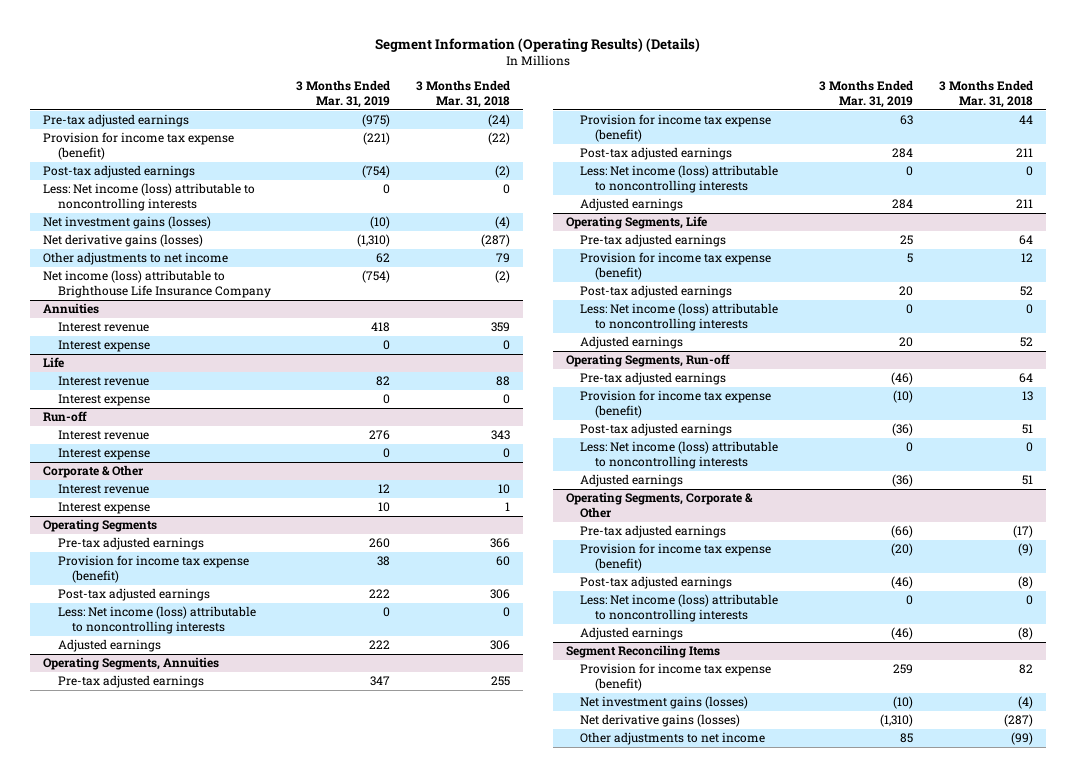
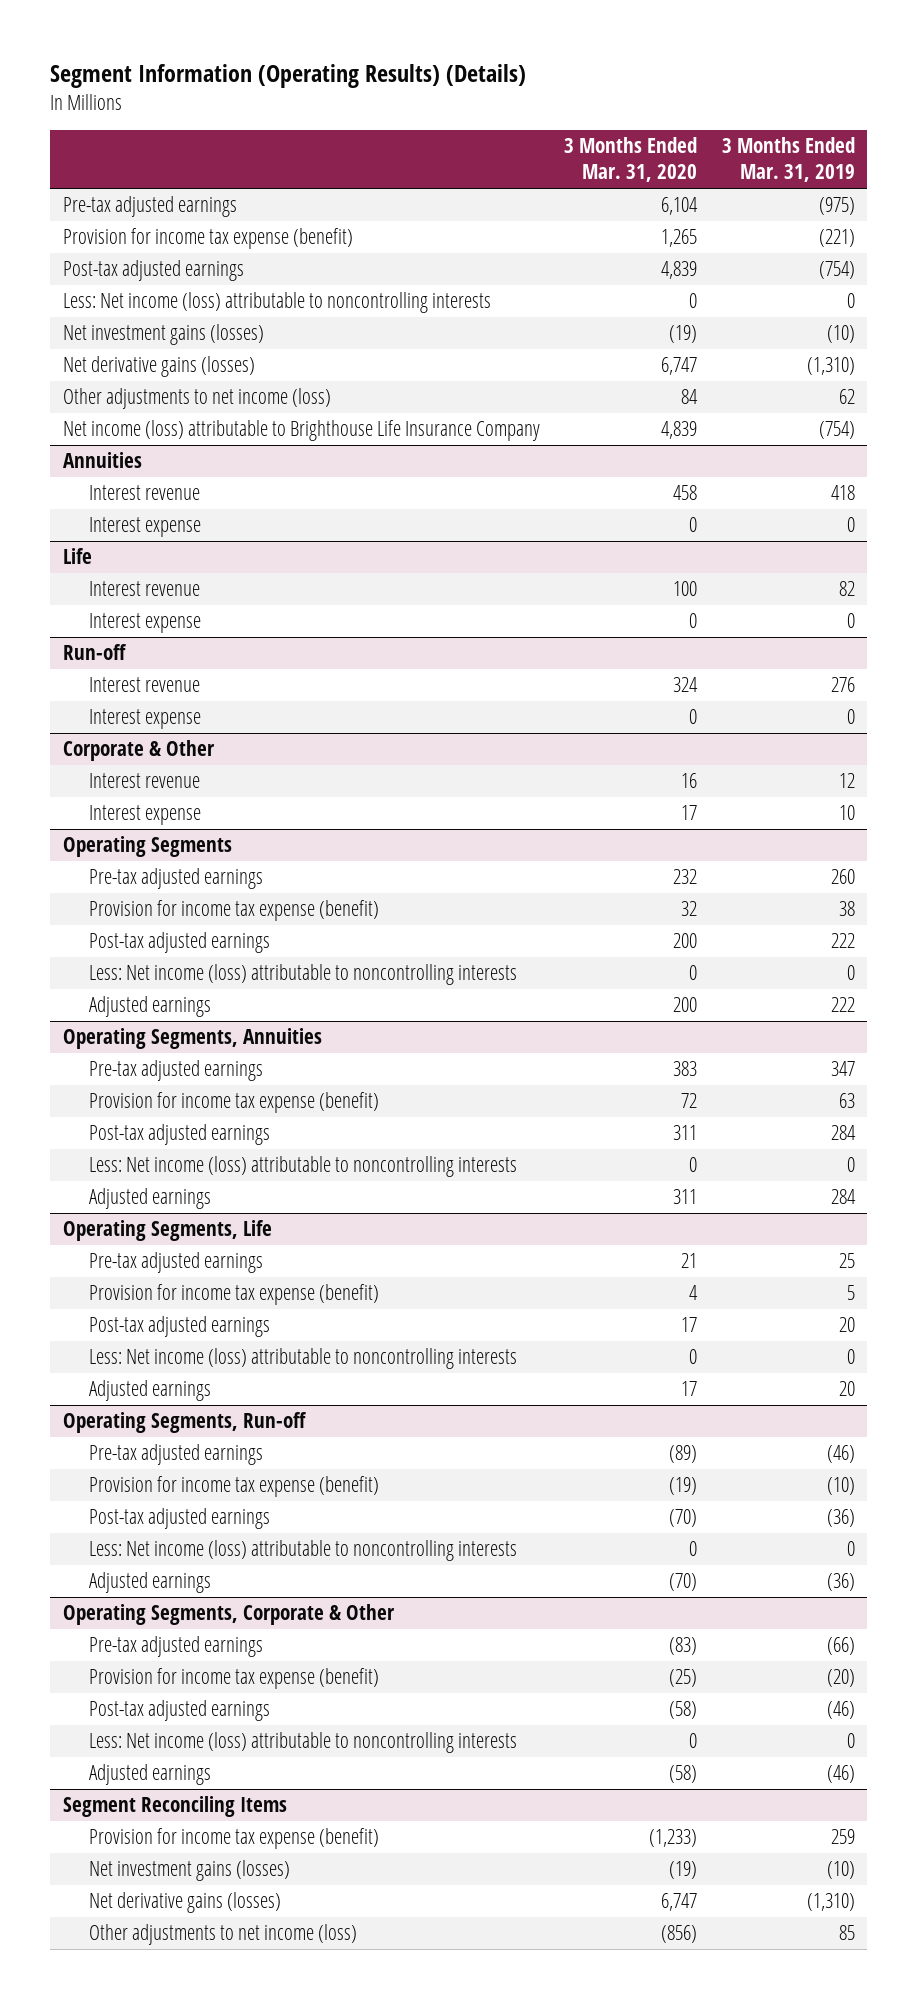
[416,80,511,108] 3 Months Ended Mar. 31, 2018 -> none
none -> [564,137,698,183] 3 Months Ended Mar. 31, 2020
[43,252,229,266] Other adjustments to net income -> [62,388,331,410] Other adjustments to net income (loss)
[580,732,766,746] Other adjustments to net income -> [89,1924,358,1946] Other adjustments to net income (loss)

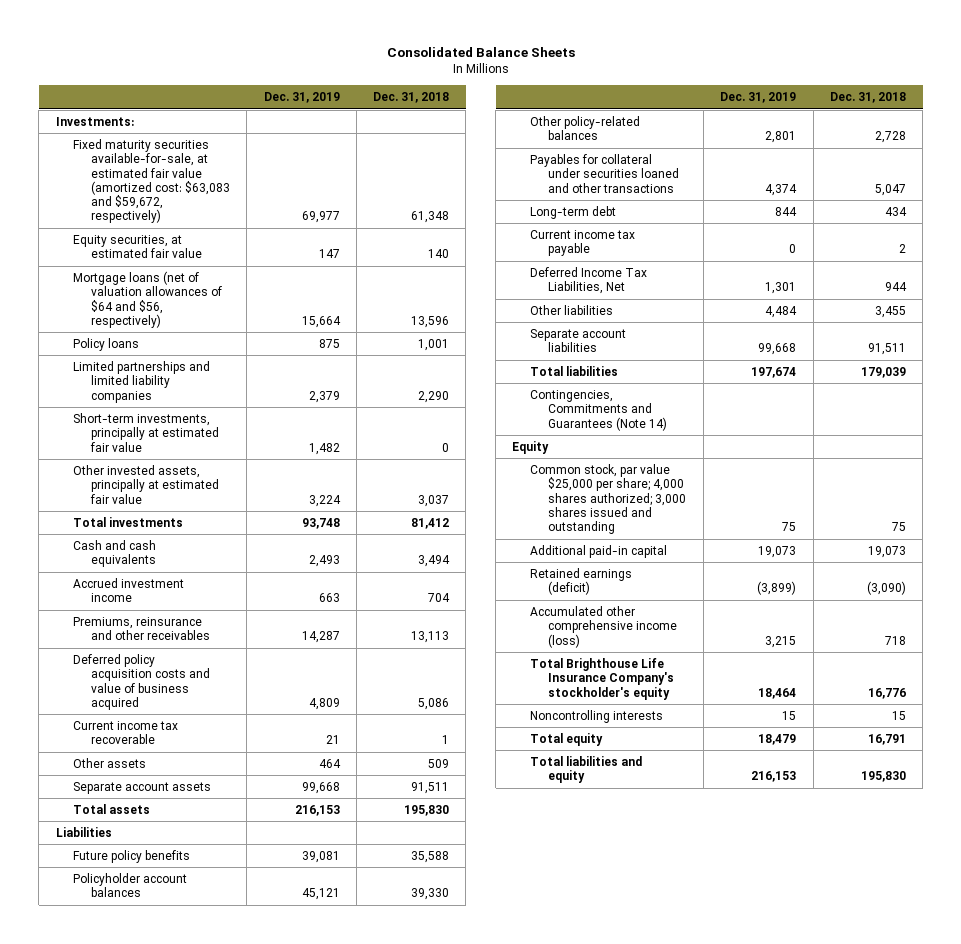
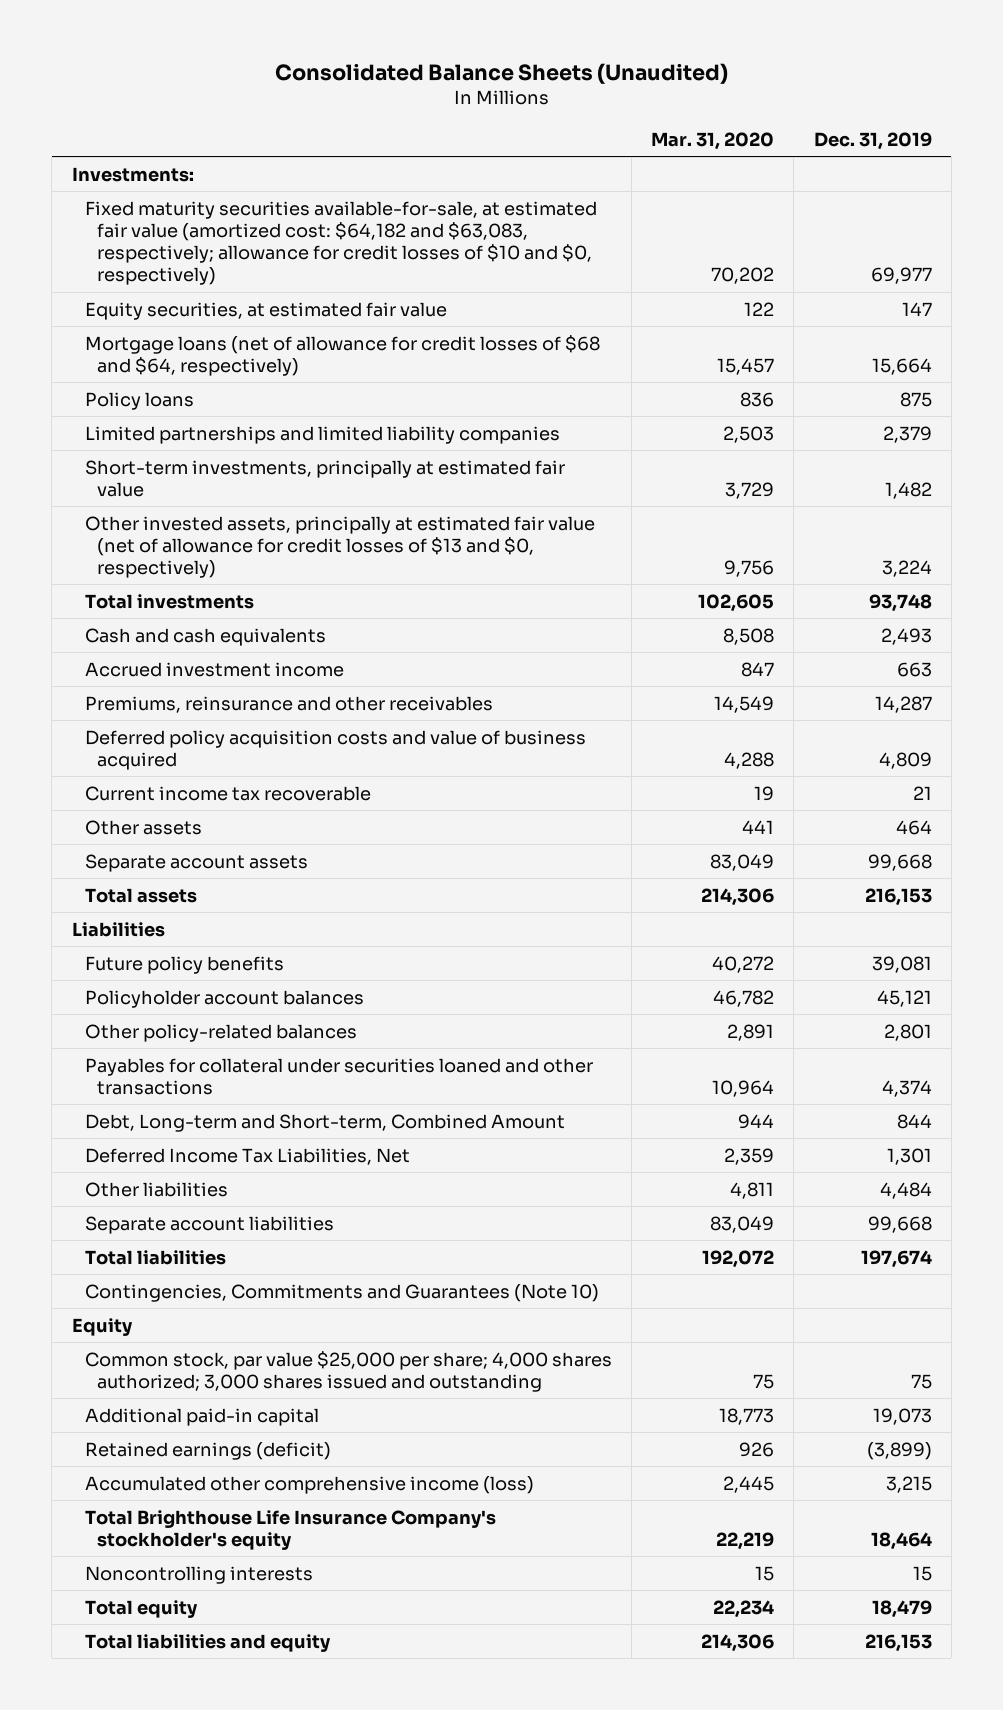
[386,47,575,58] Consolidated Balance Sheets -> [274,62,728,84] Consolidated Balance Sheets (Unaudited)
[373,92,450,104] Dec. 31, 2018 -> none
none -> [651,132,775,151] Mar. 31, 2020
[73,138,231,224] Fixed maturity securities available-for-sale, at estimated fair value (amortized cost: $63,083 and $59,672, respectively) -> [84,200,597,286] Fixed maturity securities available-for-sale, at estimated fair value (amortized cost: $64,182 and $63,083, respectively; allowance for credit losses of $10 and $0, respectively)
[73,270,223,328] Mortgage loans (net of valuation allowances of $64 and $56, respectively) -> [84,334,600,376] Mortgage loans (net of allowance for credit losses of $68 and $64, respectively)
[73,464,220,504] Other invested assets, principally at estimated fair value -> [84,515,595,579] Other invested assets, principally at estimated fair value (net of allowance for credit losses of $13 and $0, respectively)
[530,229,636,257] Current income tax payable -> none
[530,205,617,219] Long-term debt -> [84,1113,565,1132] Debt, Long-term and Short-term, Combined Amount
[530,389,667,431] Contingencies, Commitments and Guarantees (Note 14) -> [84,1283,599,1302] Contingencies, Commitments and Guarantees (Note 10)

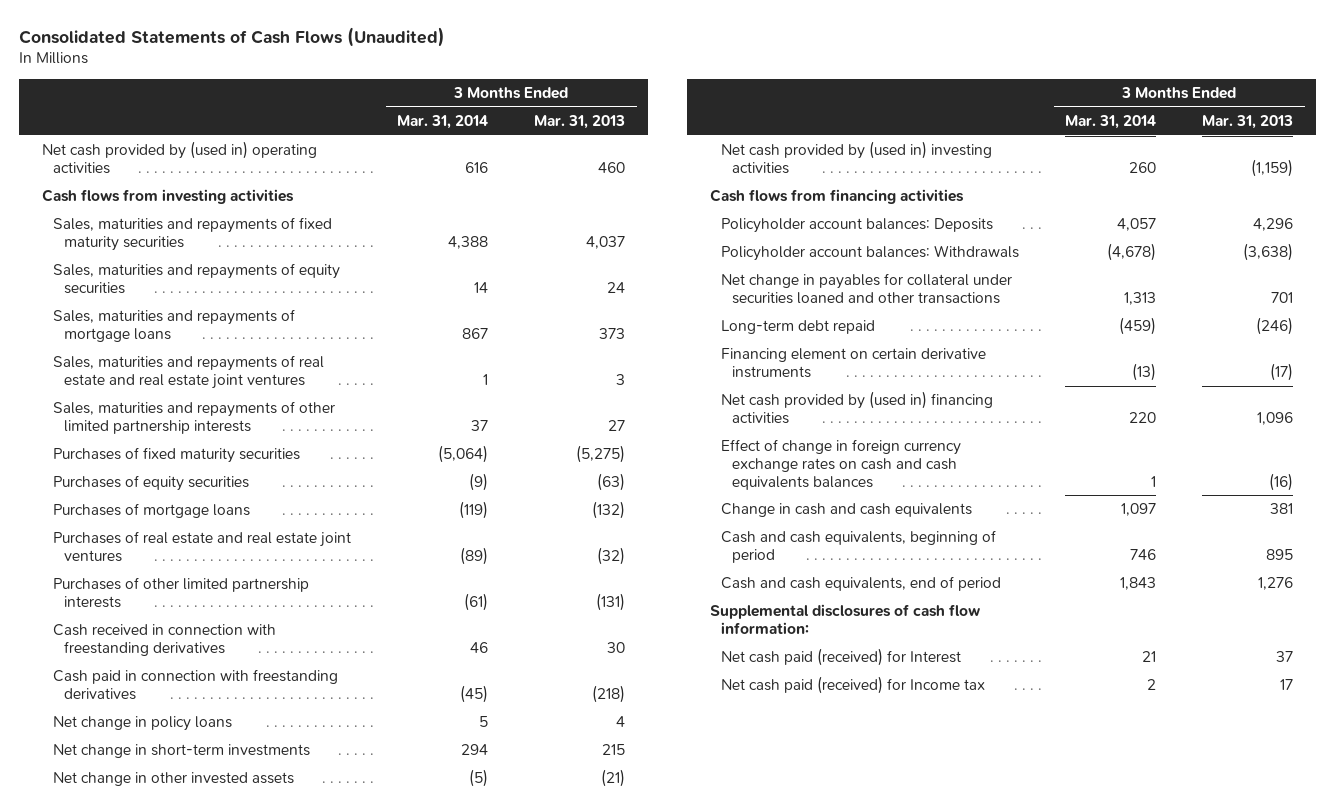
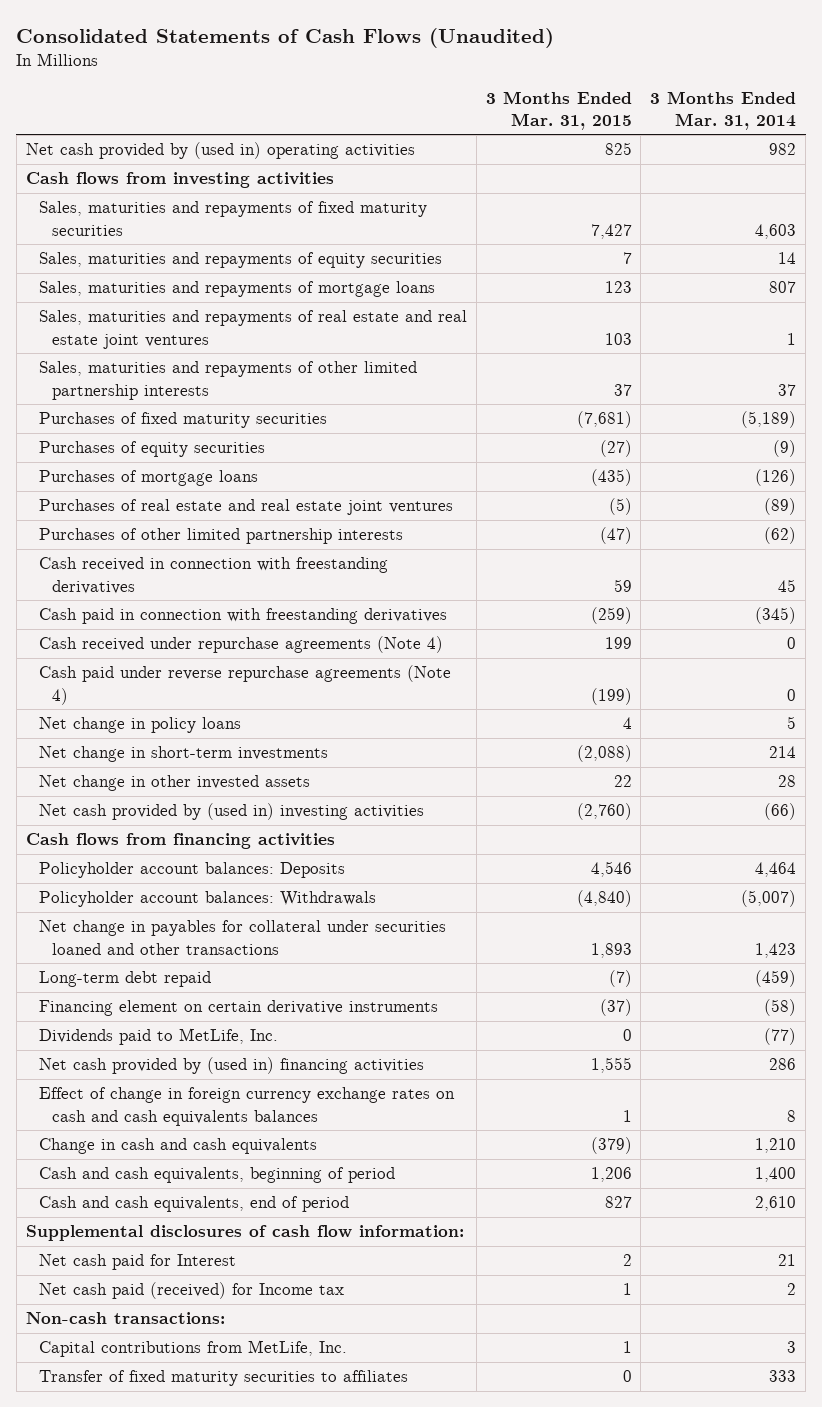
[534,115,626,130] Mar. 31, 2013 -> none
none -> [485,90,632,130] 3 Months Ended Mar. 31, 2015
[465,161,489,173] 616 -> [769,143,797,156] 982
[448,235,489,249] 4,388 -> [755,223,797,239] 4,603
[462,327,489,339] 867 -> [769,281,797,294] 807
[438,445,489,464] (5,064) -> [741,411,797,429] (5,189)
[459,501,489,520] (119) -> [755,469,797,487] (126)
[464,592,489,611] (61) -> [764,527,797,545] (62)
[470,641,489,653] 46 -> [778,578,797,592] 45
[460,684,489,703] (45) -> [755,607,797,625] (345)
none -> [38,636,443,654] Cash received under repurchase agreements (Note 4)
none -> [38,665,451,705] Cash paid under reverse repurchase agreements (Note 4)
[461,744,489,756] 294 -> [769,746,797,759] 214
[469,769,489,788] (5) -> [778,775,797,788] 28
[1129,161,1157,173] 260 -> [764,803,797,821] (66)
[1117,218,1157,232] 4,057 -> [755,862,797,878] 4,464
[1107,243,1157,262] (4,678) -> [741,890,797,908] (5,007)
[1124,291,1157,305] 1,313 -> [755,942,797,958] 1,423
[1132,362,1157,381] (13) -> [764,999,797,1017] (58)
none -> [38,1028,278,1046] Dividends paid to MetLife, Inc.
[1129,411,1157,423] 220 -> [769,1058,797,1071] 286
[1151,475,1157,487] 1 -> [787,1109,797,1122] 8
[1121,503,1157,517] 1,097 -> [755,1138,797,1154] 1,210
[1130,548,1157,560] 746 -> [755,1167,797,1183] 1,400
[1120,577,1157,591] 1,843 -> [755,1196,797,1212] 2,610
[721,648,962,667] Net cash paid (received) for Interest -> [38,1254,236,1271] Net cash paid for Interest
none -> [25,1312,225,1325] Non-cash transactions:
none -> [38,1340,347,1358] Capital contributions from MetLife, Inc.
none -> [38,1370,408,1387] Transfer of fixed maturity securities to affiliates

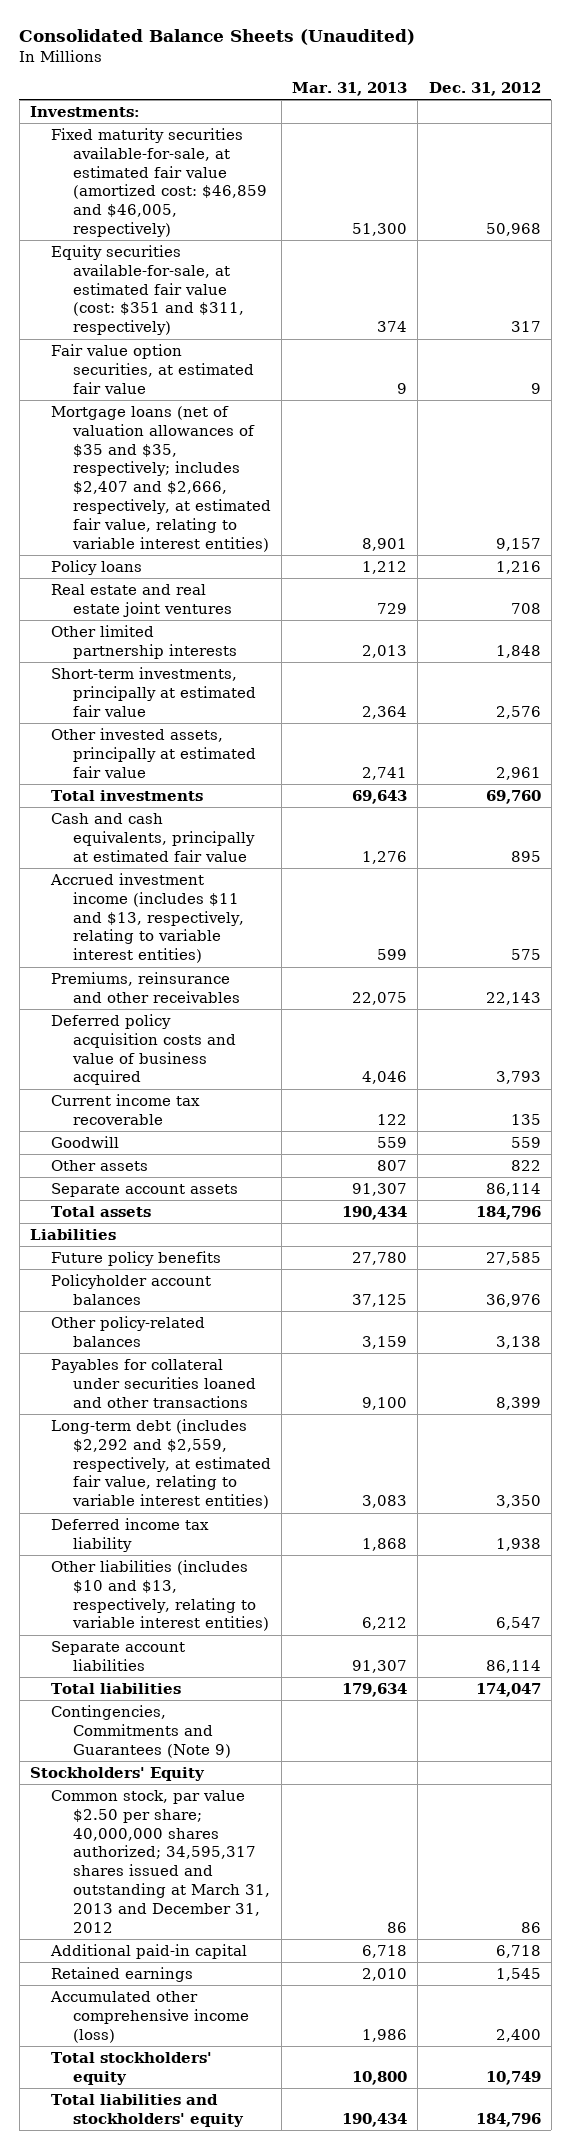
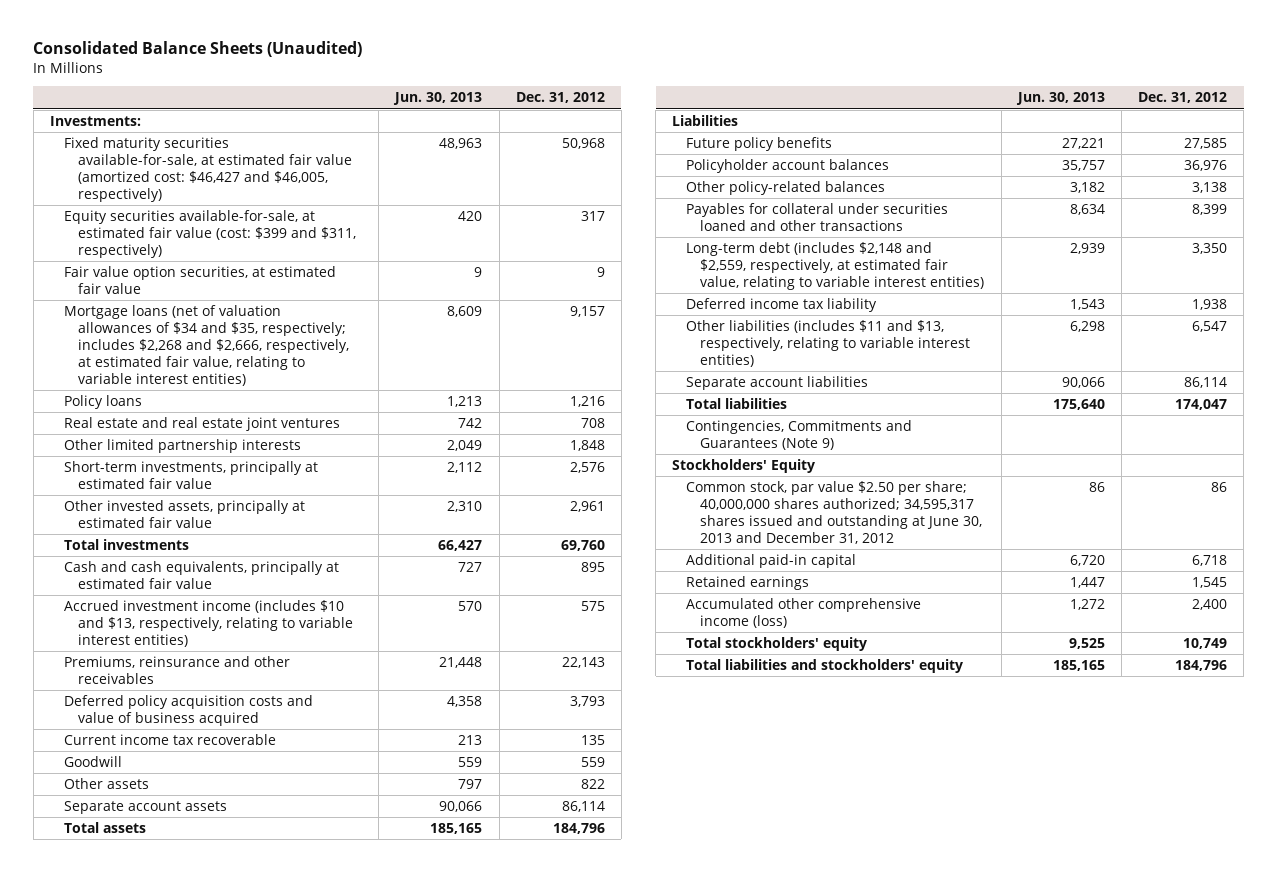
[292,82,408,97] Mar. 31, 2013 -> none
none -> [393,92,483,106] Jun. 30, 2013
[51,127,267,237] Fixed maturity securities available-for-sale, at estimated fair value (amortized cost: $46,859 and $46,005, respectively) -> [64,136,353,203] Fixed maturity securities available-for-sale, at estimated fair value (amortized cost: $46,427 and $46,005, respectively)
[51,244,244,336] Equity securities available-for-sale, at estimated fair value (cost: $351 and $311, respectively) -> [64,209,357,259] Equity securities available-for-sale, at estimated fair value (cost: $399 and $311, respectively)
[51,405,271,552] Mortgage loans (net of valuation allowances of $35 and $35, respectively; includes $2,407 and $2,666, respectively, at estimated fair value, relating to variable interest entities) -> [64,304,350,387] Mortgage loans (net of valuation allowances of $34 and $35, respectively; includes $2,268 and $2,666, respectively, at estimated fair value, relating to variable interest entities)
[50,872,244,964] Accrued investment income (includes $11 and $13, respectively, relating to variable interest entities) -> [64,599,354,648] Accrued investment income (includes $10 and $13, respectively, relating to variable interest entities)
[51,1418,271,1510] Long-term debt (includes $2,292 and $2,559, respectively, at estimated fair value, relating to variable interest entities) -> [686,241,985,291] Long-term debt (includes $2,148 and $2,559, respectively, at estimated fair value, relating to variable interest entities)
[51,1559,269,1632] Other liabilities (includes $10 and $13, respectively, relating to variable interest entities) -> [686,319,971,368] Other liabilities (includes $11 and $13, respectively, relating to variable interest entities)
[51,1789,270,1933] Common stock, par value $2.50 per share; 40,000,000 shares authorized; 34,595,317 shares issued and outstanding at March 31, 2013 and December 31, 2012 -> [686,480,983,545] Common stock, par value $2.50 per share; 40,000,000 shares authorized; 34,595,317 shares issued and outstanding at June 30, 2013 and December 31, 2012

